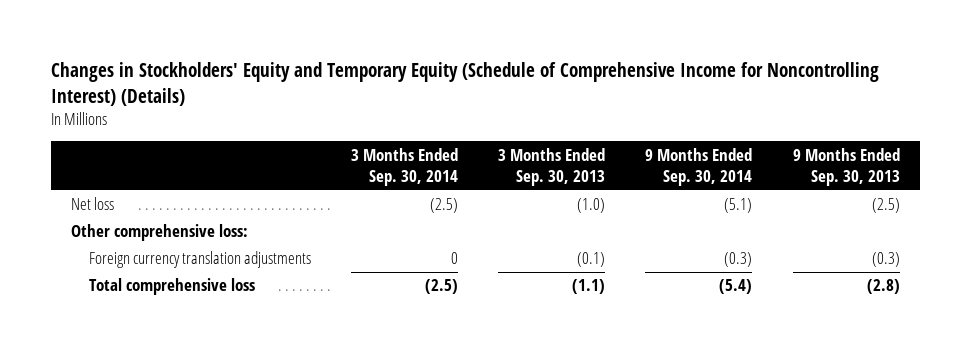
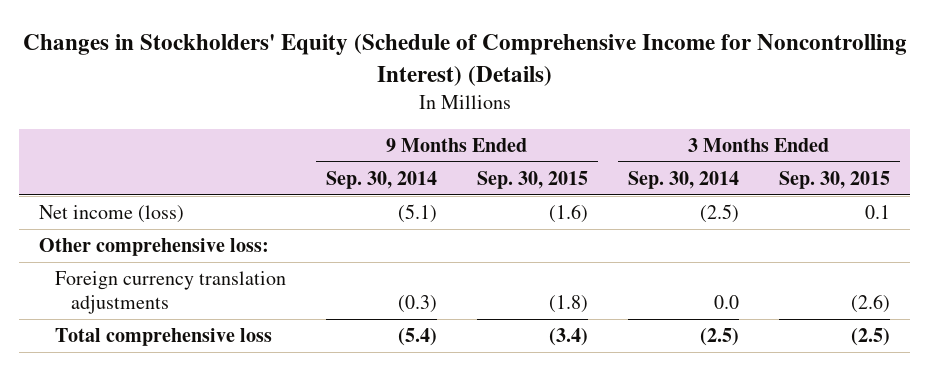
[51,61,880,106] Changes in Stockholders' Equity and Temporary Equity (Schedule of Comprehensive Income for Noncontrolling Interest) (Details) -> [22,34,907,86] Changes in Stockholders' Equity (Schedule of Comprehensive Income for Noncontrolling Interest) (Details)
[498,147,606,186] 3 Months Ended Sep. 30, 2013 -> none
[792,147,900,186] 9 Months Ended Sep. 30, 2013 -> none
none -> [477,171,589,190] Sep. 30, 2015
none -> [779,171,891,190] Sep. 30, 2015
[71,197,115,211] Net loss -> [39,205,185,224] Net income (loss)
[451,252,459,265] 0 -> [714,295,740,310] 0.0

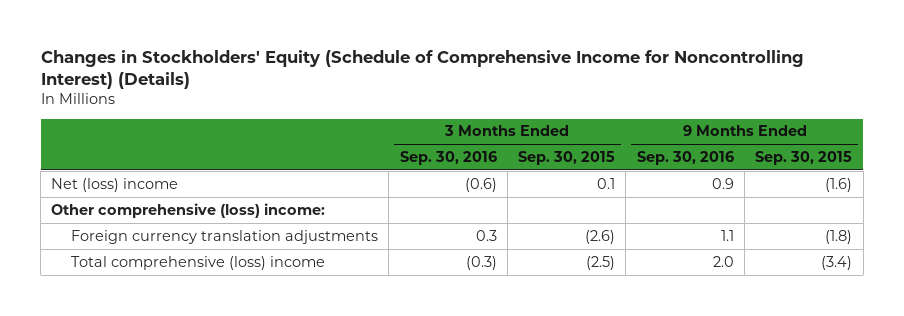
[325,171,437,190] Sep. 30, 2014 -> none
[628,171,740,190] Sep. 30, 2014 -> none
none -> [399,150,497,165] Sep. 30, 2016
none -> [636,150,734,165] Sep. 30, 2016
[39,205,185,224] Net income (loss) -> [51,177,179,192] Net (loss) income
[39,238,270,257] Other comprehensive loss: -> [51,202,326,218] Other comprehensive (loss) income:
[54,328,272,347] Total comprehensive loss -> [70,255,325,270] Total comprehensive (loss) income

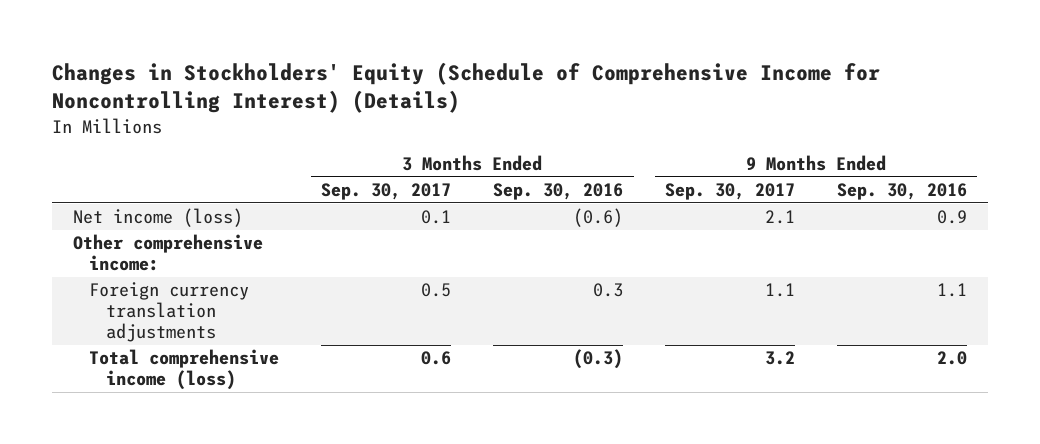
[518,150,616,165] Sep. 30, 2015 -> none
[755,150,853,165] Sep. 30, 2015 -> none
none -> [321,183,452,201] Sep. 30, 2017
none -> [665,183,796,201] Sep. 30, 2017
[51,177,179,192] Net (loss) income -> [73,208,244,228] Net income (loss)
[51,202,326,218] Other comprehensive (loss) income: -> [73,234,264,272] Other comprehensive income:
[70,255,325,270] Total comprehensive (loss) income -> [89,349,280,391] Total comprehensive income (loss)

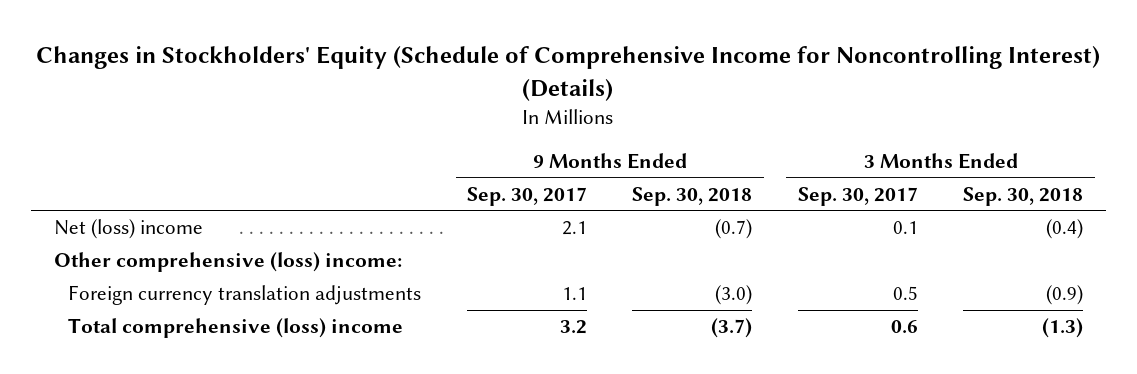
[493,183,624,201] Sep. 30, 2016 -> none
[836,183,967,201] Sep. 30, 2016 -> none
none -> [632,186,753,206] Sep. 30, 2018
none -> [963,186,1084,206] Sep. 30, 2018
[73,208,244,228] Net income (loss) -> [53,219,203,240] Net (loss) income
[73,234,264,272] Other comprehensive income: -> [53,252,402,273] Other comprehensive (loss) income:
[89,349,280,391] Total comprehensive income (loss) -> [68,318,404,339] Total comprehensive (loss) income

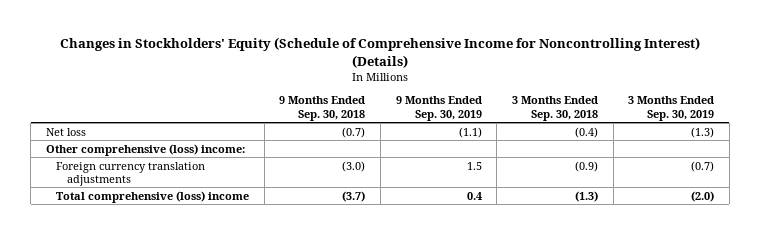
[466,186,587,206] Sep. 30, 2017 -> none
[797,186,918,206] Sep. 30, 2017 -> none
none -> [395,96,482,121] 9 Months Ended Sep. 30, 2019
none -> [628,96,715,121] 3 Months Ended Sep. 30, 2019
[53,219,203,240] Net (loss) income -> [45,127,86,136] Net loss

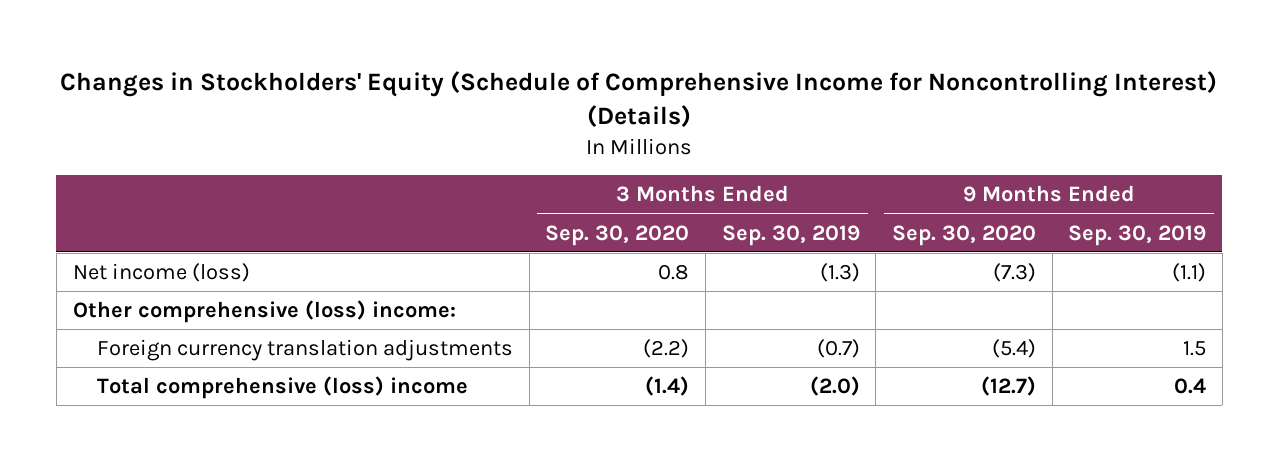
[279,96,366,121] 9 Months Ended Sep. 30, 2018 -> none
[511,96,598,121] 3 Months Ended Sep. 30, 2018 -> none
none -> [545,224,690,246] Sep. 30, 2020
none -> [891,224,1036,246] Sep. 30, 2020
[45,127,86,136] Net loss -> [72,263,250,283] Net income (loss)

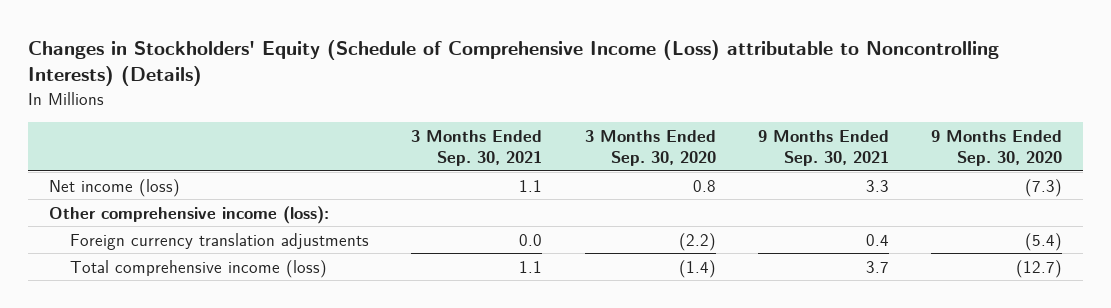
[60,71,1218,128] Changes in Stockholders' Equity (Schedule of Comprehensive Income for Noncontrolling Interest) (Details) -> [28,39,1000,87] Changes in Stockholders' Equity (Schedule of Comprehensive Income (Loss) attributable to Noncontrolling Interests) (Details)
[721,224,860,246] Sep. 30, 2019 -> none
[1068,224,1207,246] Sep. 30, 2019 -> none
none -> [411,129,543,167] 3 Months Ended Sep. 30, 2021
none -> [757,129,889,167] 9 Months Ended Sep. 30, 2021
[72,300,456,324] Other comprehensive (loss) income: -> [49,205,330,224] Other comprehensive income (loss):
[97,376,469,400] Total comprehensive (loss) income -> [70,259,328,278] Total comprehensive income (loss)

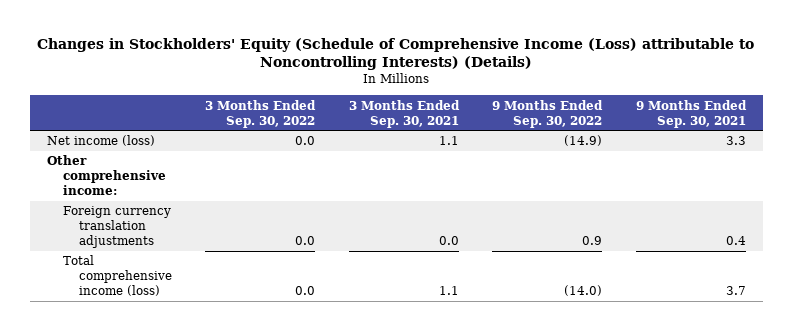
[584,129,716,167] 3 Months Ended Sep. 30, 2020 -> none
[931,129,1063,167] 9 Months Ended Sep. 30, 2020 -> none
none -> [205,99,317,128] 3 Months Ended Sep. 30, 2022
none -> [492,99,604,128] 9 Months Ended Sep. 30, 2022
[49,205,330,224] Other comprehensive income (loss): -> [46,155,166,196] Other comprehensive income:

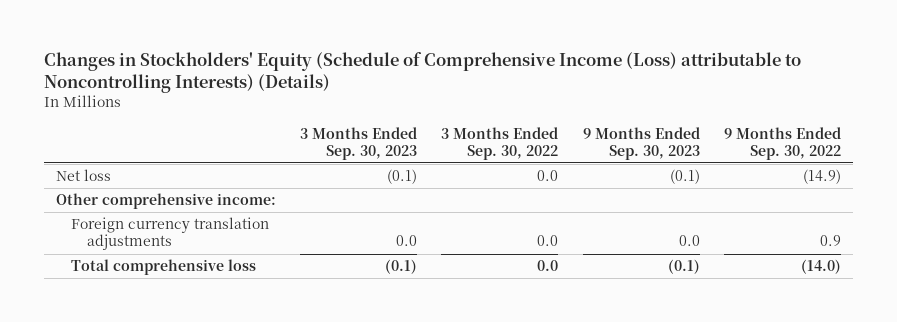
[348,99,460,128] 3 Months Ended Sep. 30, 2021 -> none
[636,99,748,128] 9 Months Ended Sep. 30, 2021 -> none
none -> [300,126,418,160] 3 Months Ended Sep. 30, 2023
none -> [582,126,700,160] 9 Months Ended Sep. 30, 2023
[46,135,155,147] Net income (loss) -> [56,169,112,182] Net loss
[62,255,172,297] Total comprehensive income (loss) -> [71,259,257,276] Total comprehensive loss

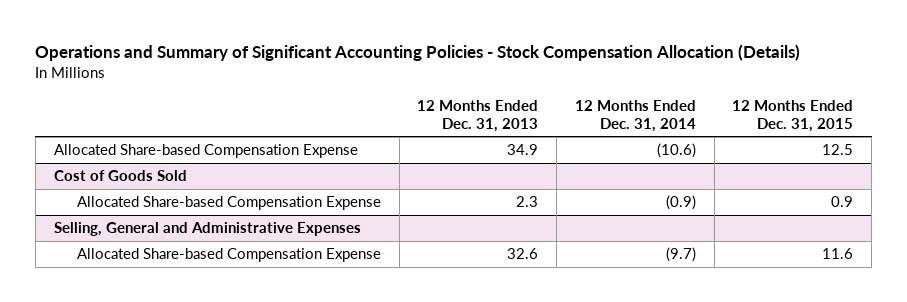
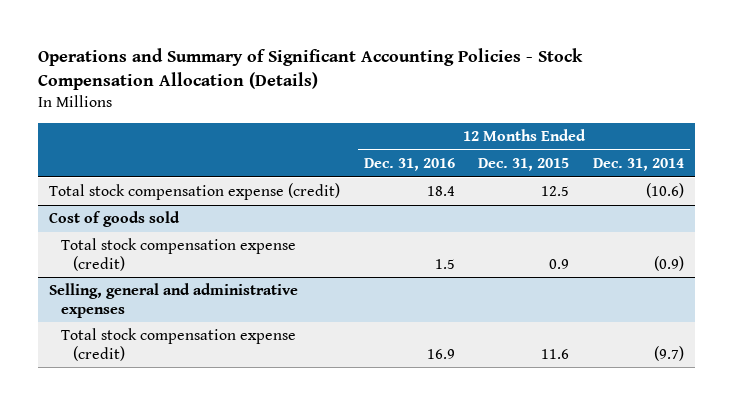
[417,100,539,132] 12 Months Ended Dec. 31, 2013 -> none
none -> [363,157,455,171] Dec. 31, 2016
[53,144,358,159] Allocated Share-based Compensation Expense -> [49,183,341,201] Total stock compensation expense (credit)
[53,170,187,182] Cost of Goods Sold -> [49,211,181,228] Cost of goods sold
[76,196,381,211] Allocated Share-based Compensation Expense -> [60,238,296,271] Total stock compensation expense (credit)
[53,222,361,237] Selling, General and Administrative Expenses -> [49,283,299,318] Selling, general and administrative expenses
[76,248,381,263] Allocated Share-based Compensation Expense -> [60,328,296,361] Total stock compensation expense (credit)

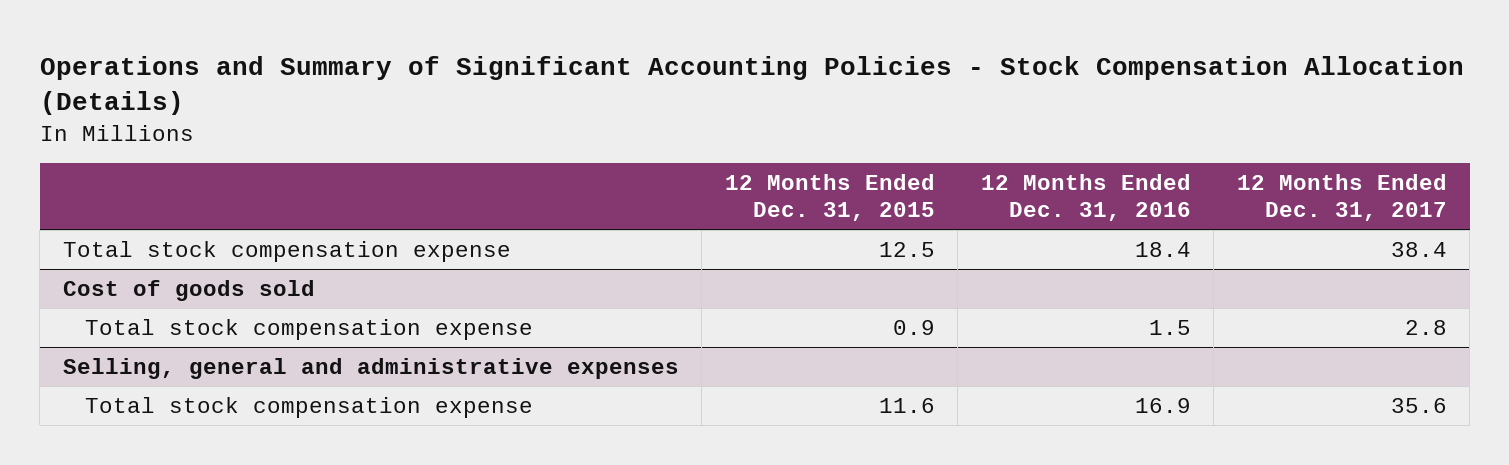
[592,157,684,171] Dec. 31, 2014 -> none
none -> [1236,174,1447,221] 12 Months Ended Dec. 31, 2017
[49,183,341,201] Total stock compensation expense (credit) -> [62,241,511,263] Total stock compensation expense
[60,238,296,271] Total stock compensation expense (credit) -> [84,319,533,341] Total stock compensation expense
[60,328,296,361] Total stock compensation expense (credit) -> [84,397,533,419] Total stock compensation expense

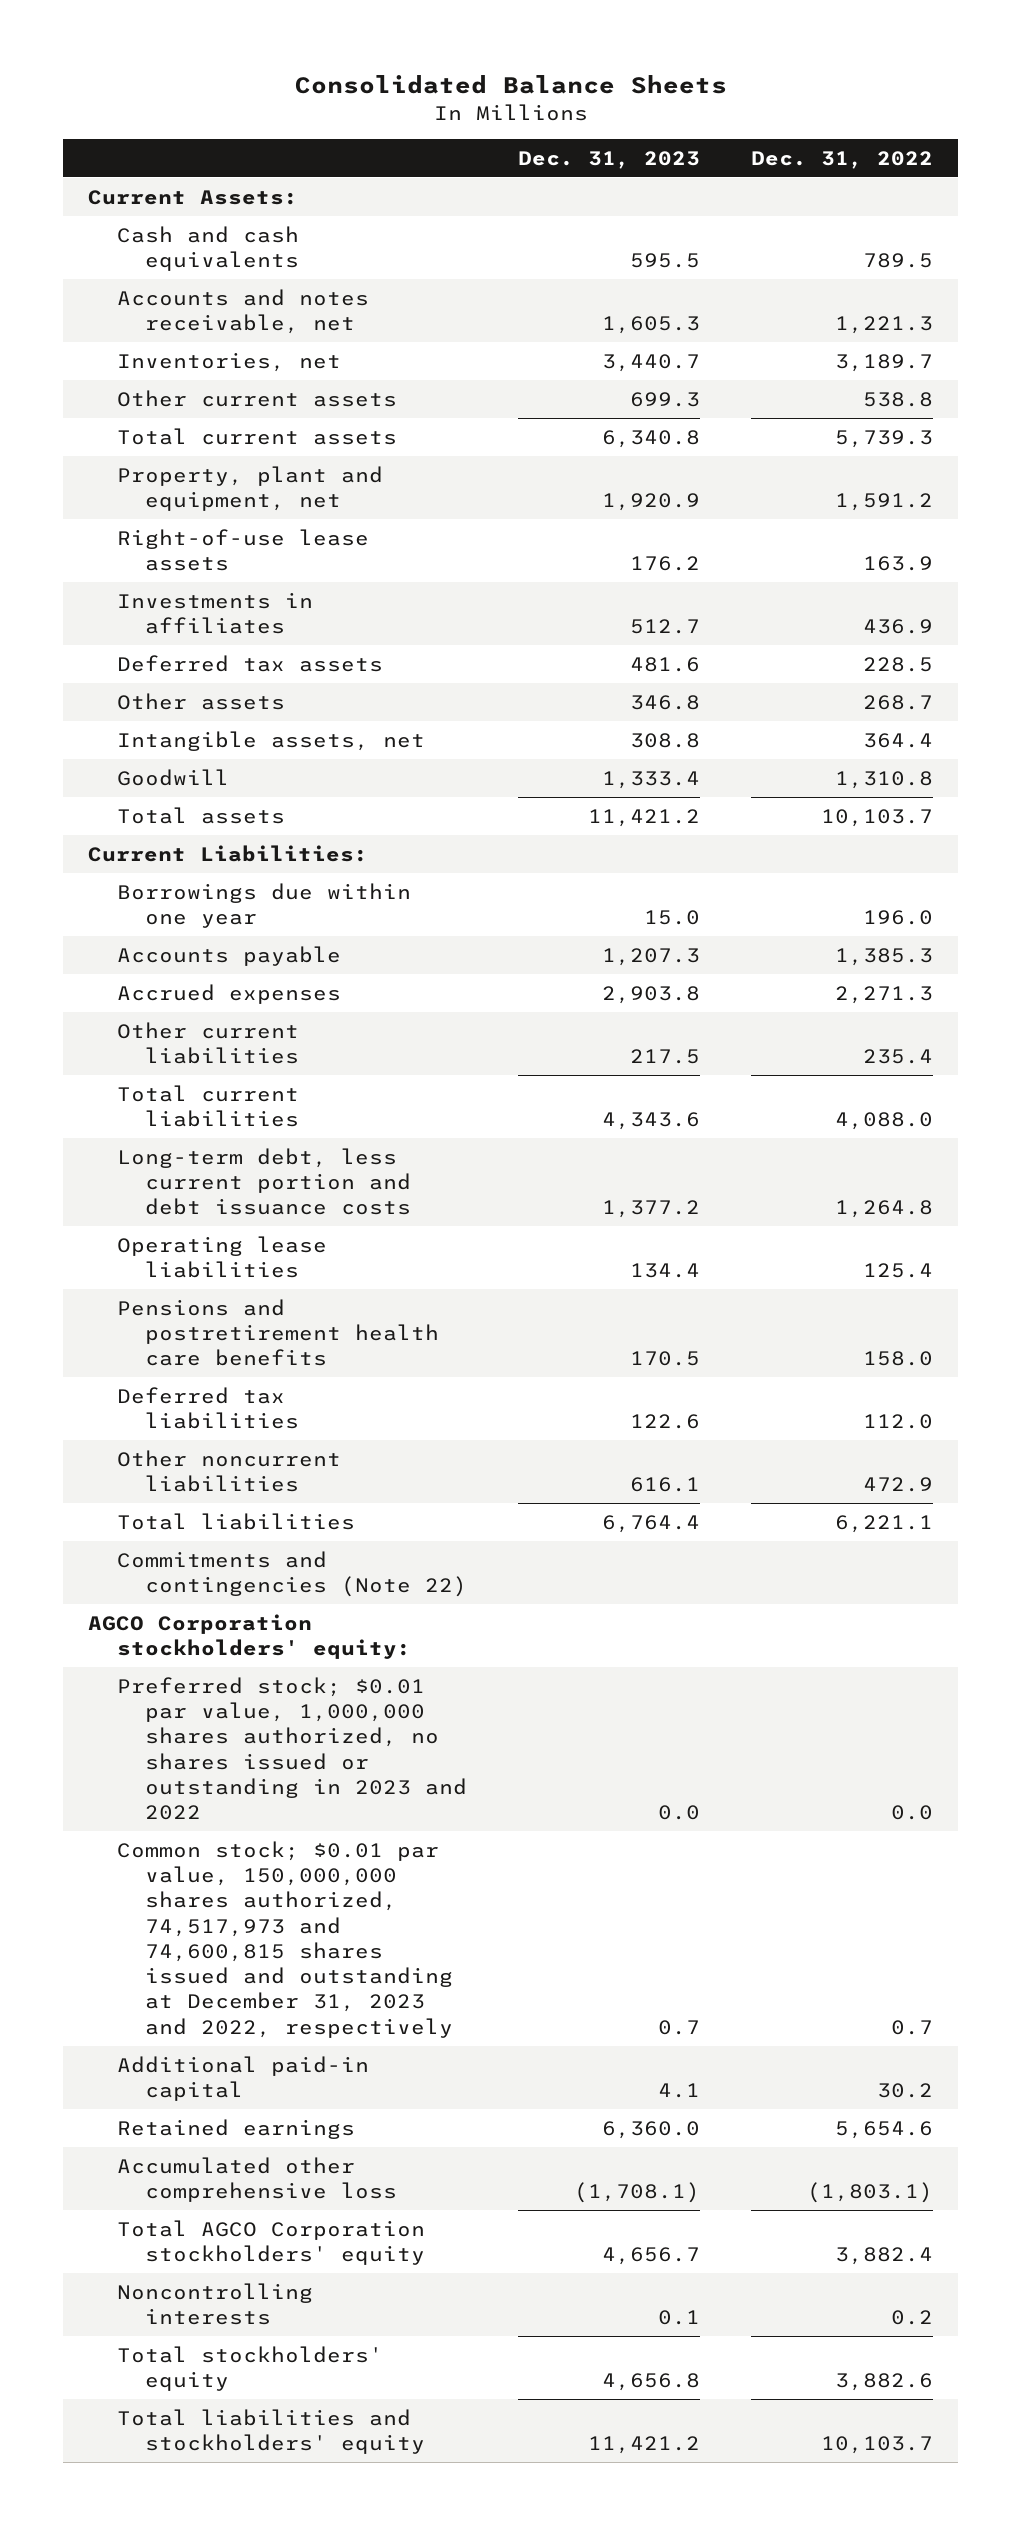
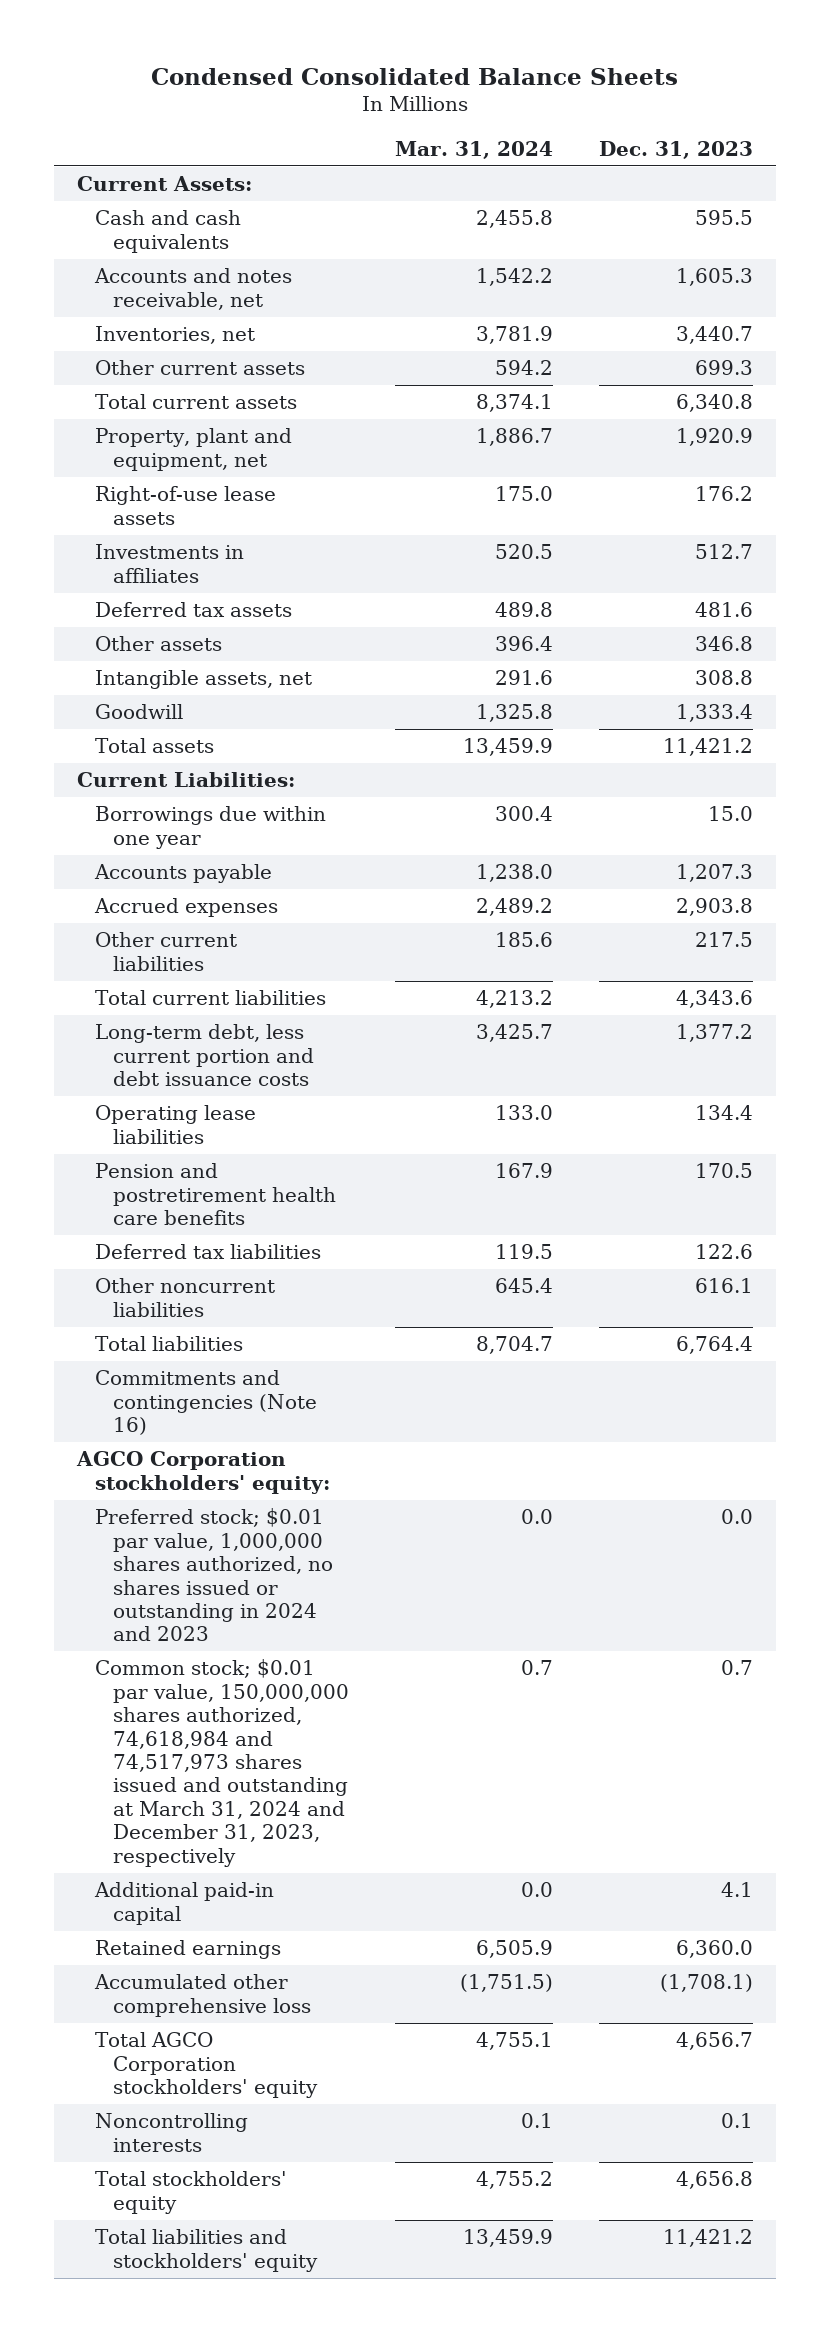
[294,75,727,95] Consolidated Balance Sheets -> [150,67,678,85] Condensed Consolidated Balance Sheets
[750,150,933,169] Dec. 31, 2022 -> none
none -> [395,140,554,159] Mar. 31, 2024
[116,1298,440,1367] Pensions and postretirement health care benefits -> [95,1163,337,1226] Pension and postretirement health care benefits
[116,1550,468,1598] Commitments and contingencies (Note 22) -> [95,1370,318,1436] Commitments and contingencies (Note 16)
[116,1676,468,1821] Preferred stock; $0.01 par value, 1,000,000 shares authorized, no shares issued or outstanding in 2023 and 2022 -> [95,1508,334,1642] Preferred stock; $0.01 par value, 1,000,000 shares authorized, no shares issued or outstanding in 2024 and 2023
[116,1840,454,2038] Common stock; $0.01 par value, 150,000,000 shares authorized, 74,517,973 and 74,600,815 shares issued and outstanding at December 31, 2023 and 2022, respectively -> [95,1659,350,1867] Common stock; $0.01 par value, 150,000,000 shares authorized, 74,618,984 and 74,517,973 shares issued and outstanding at March 31, 2024 and December 31, 2023, respectively

